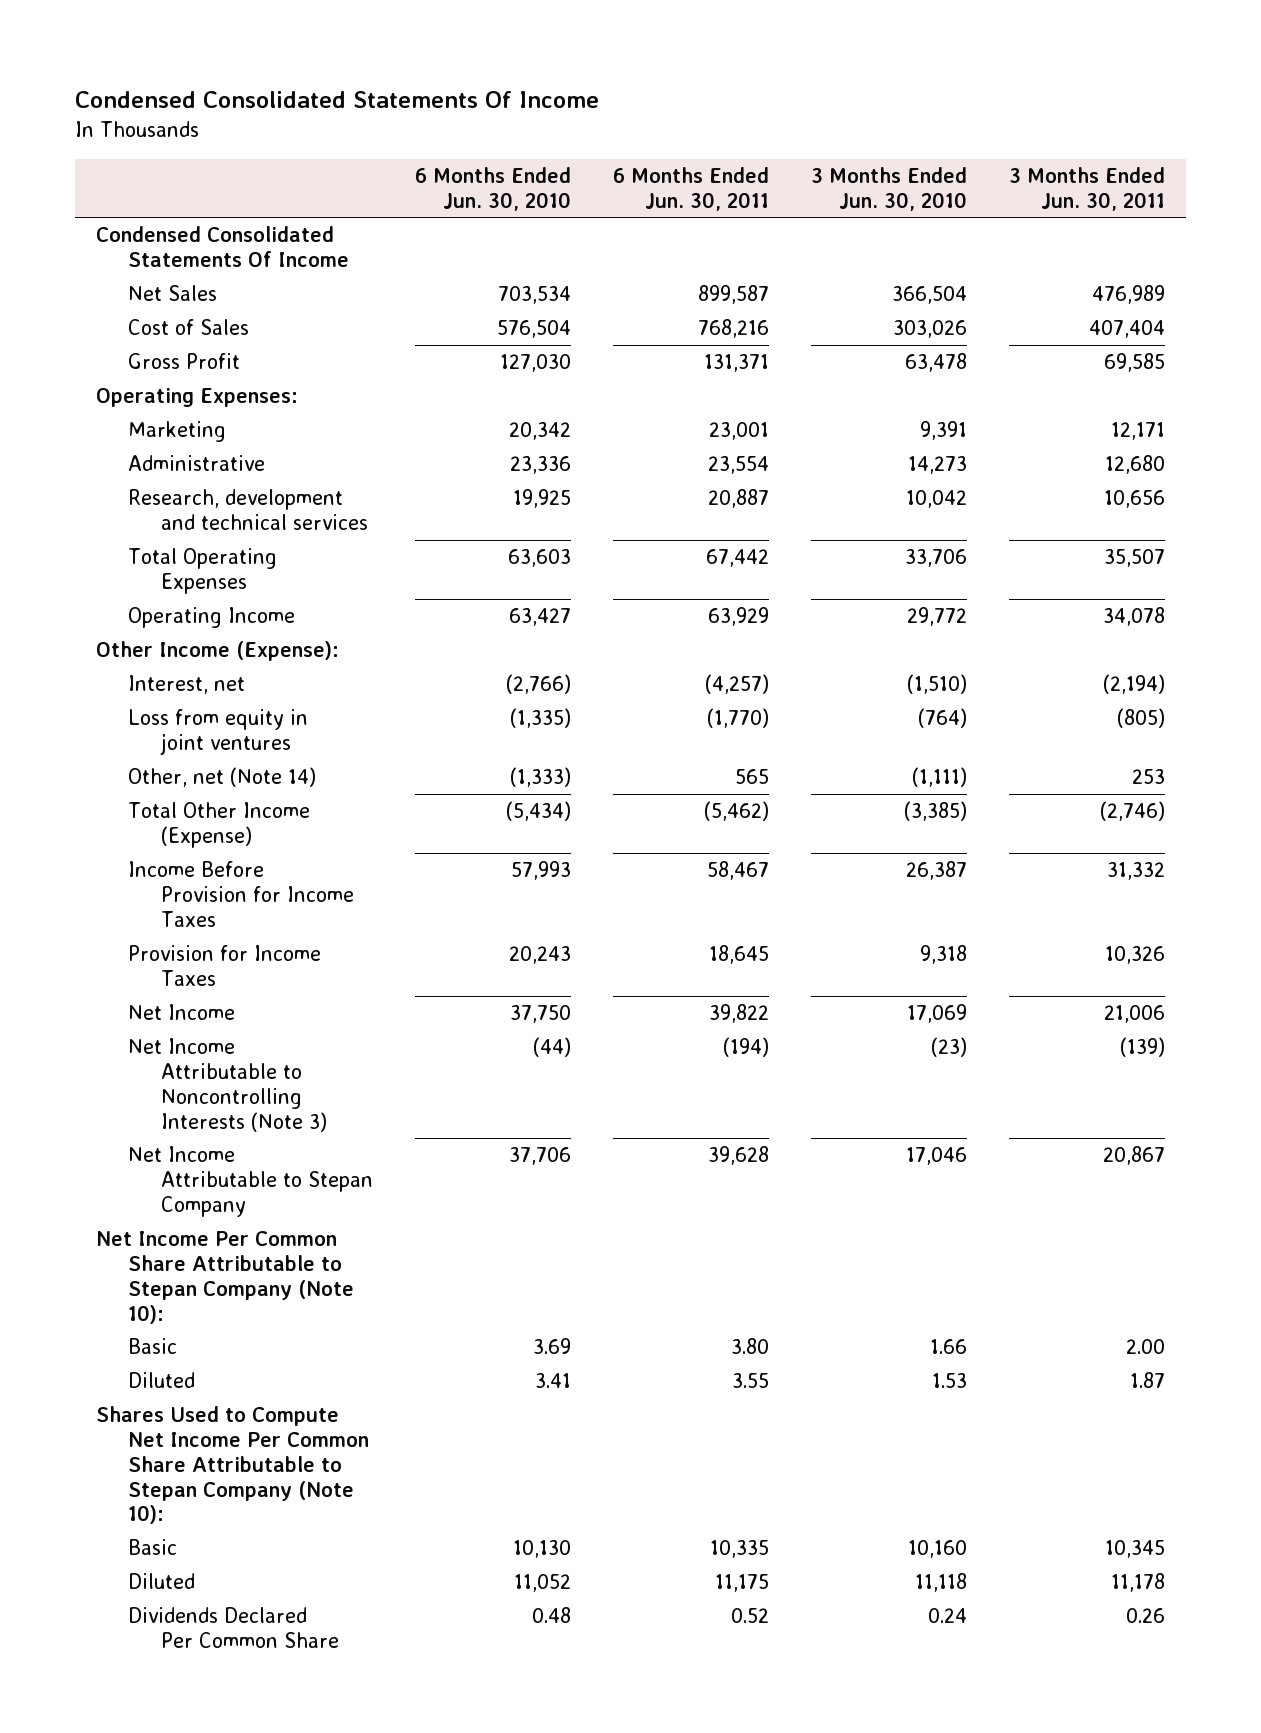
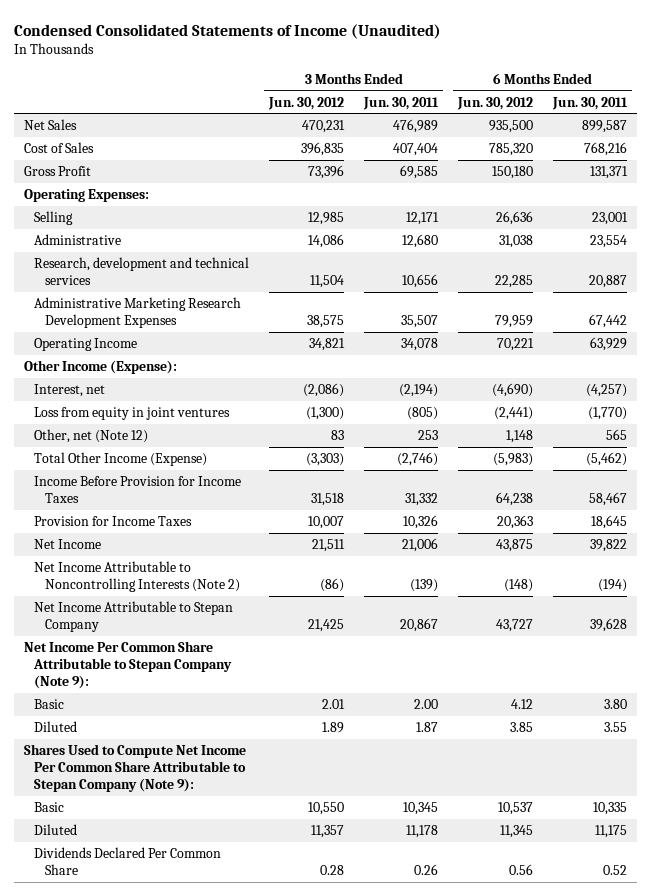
[74,91,599,109] Condensed Consolidated Statements Of Income -> [13,23,441,39] Condensed Consolidated Statements of Income (Unaudited)
[414,166,571,211] 6 Months Ended Jun. 30, 2010 -> none
[811,166,968,211] 3 Months Ended Jun. 30, 2010 -> none
none -> [268,96,345,110] Jun. 30, 2012
none -> [457,96,534,110] Jun. 30, 2012
[95,226,350,268] Condensed Consolidated Statements Of Income -> none
[128,421,227,443] Marketing -> [34,211,74,226] Selling
[128,548,278,595] Total Operating Expenses -> [34,297,242,329] Administrative Marketing Research Development Expenses
[128,767,317,788] Other, net (Note 14) -> [34,429,149,444] Other, net (Note 12)
[128,1038,327,1132] Net Income Attributable to Noncontrolling Interests (Note 3) -> [34,561,240,593] Net Income Attributable to Noncontrolling Interests (Note 2)
[95,1231,355,1324] Net Income Per Common Share Attributable to Stepan Company (Note 10): -> [23,641,233,690] Net Income Per Common Share Attributable to Stepan Company (Note 9):
[95,1406,370,1525] Shares Used to Compute Net Income Per Common Share Attributable to Stepan Company (Note 10): -> [23,744,247,793] Shares Used to Compute Net Income Per Common Share Attributable to Stepan Company (Note 9):

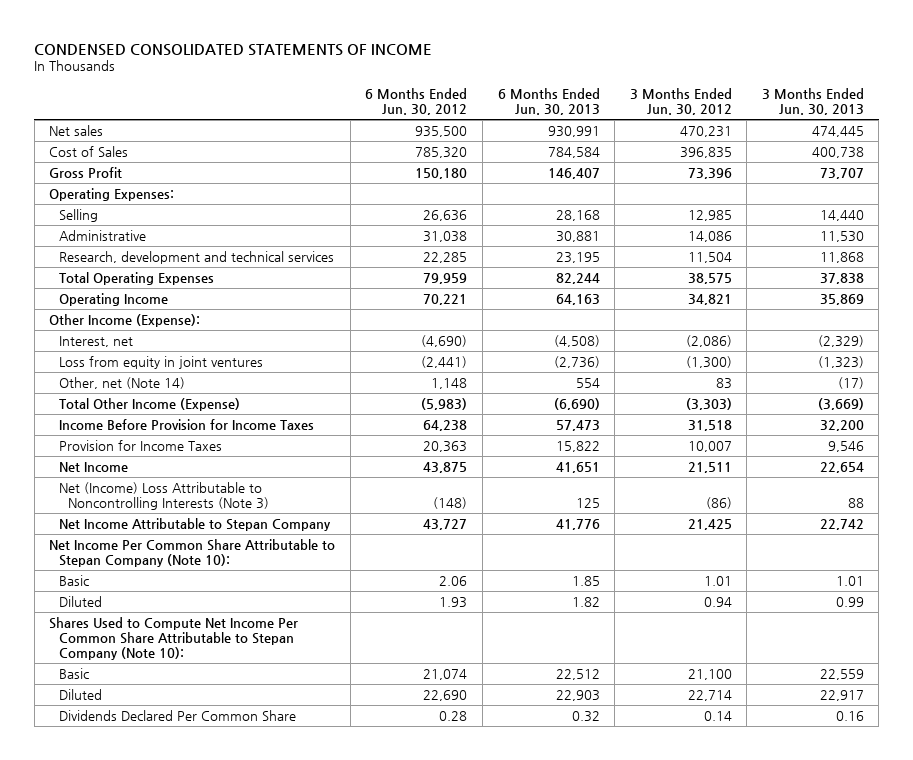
[13,23,441,39] Condensed Consolidated Statements of Income (Unaudited) -> [34,43,433,56] CONDENSED CONSOLIDATED STATEMENTS OF INCOME
[363,96,440,110] Jun. 30, 2011 -> none
[552,96,629,110] Jun. 30, 2011 -> none
none -> [497,87,600,115] 6 Months Ended Jun. 30, 2013
none -> [761,87,864,115] 3 Months Ended Jun. 30, 2013
[23,119,77,131] Net Sales -> [49,125,104,137] Net sales
[34,297,242,329] Administrative Marketing Research Development Expenses -> [58,272,214,286] Total Operating Expenses
[34,429,149,444] Other, net (Note 12) -> [58,377,185,390] Other, net (Note 14)
[34,561,240,593] Net Income Attributable to Noncontrolling Interests (Note 2) -> [58,482,269,511] Net (Income) Loss Attributable to Noncontrolling Interests (Note 3)
[23,641,233,690] Net Income Per Common Share Attributable to Stepan Company (Note 9): -> [49,539,336,568] Net Income Per Common Share Attributable to Stepan Company (Note 10):
[322,699,346,710] 2.01 -> [703,576,732,587] 1.01
[511,699,534,710] 4.12 -> [439,576,468,587] 2.06
[322,722,345,734] 1.89 -> [703,597,732,608] 0.94
[510,722,534,733] 3.85 -> [439,597,468,609] 1.93
[23,744,247,793] Shares Used to Compute Net Income Per Common Share Attributable to Stepan Company (Note 9): -> [49,617,299,660] Shares Used to Compute Net Income Per Common Share Attributable to Stepan Company (Note 10):
[308,802,345,816] 10,550 -> [687,669,732,681] 21,100
[498,802,534,816] 10,537 -> [423,669,468,681] 21,074
[311,825,345,839] 11,357 -> [687,690,732,702] 22,714
[500,825,534,839] 11,345 -> [423,690,468,702] 22,690
[320,865,345,876] 0.28 -> [703,711,732,722] 0.14
[509,864,534,876] 0.56 -> [439,711,468,722] 0.28

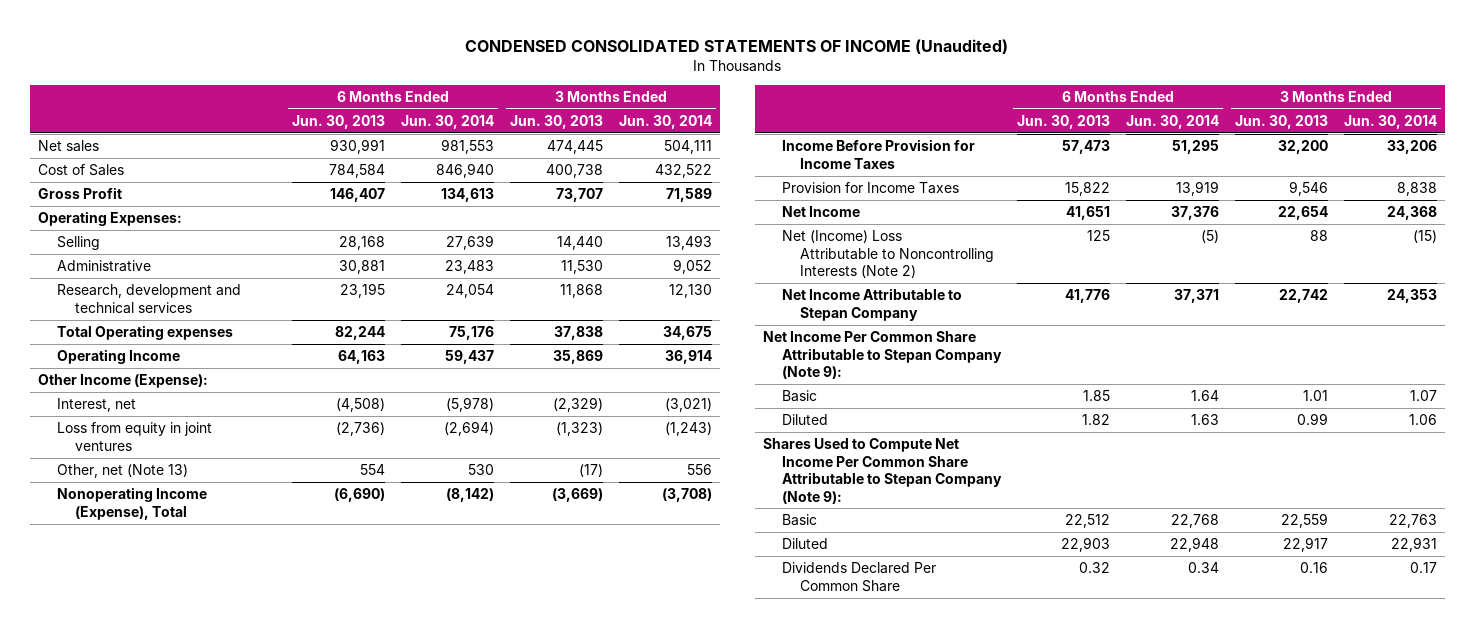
[34,43,433,56] CONDENSED CONSOLIDATED STATEMENTS OF INCOME -> [465,38,1009,54] CONDENSED CONSOLIDATED STATEMENTS OF INCOME (Unaudited)
[365,87,468,115] 6 Months Ended Jun. 30, 2012 -> none
[629,87,732,115] 3 Months Ended Jun. 30, 2012 -> none
none -> [400,114,494,129] Jun. 30, 2014
none -> [618,114,712,129] Jun. 30, 2014
[58,272,214,286] Total Operating Expenses -> [56,325,233,341] Total Operating expenses
[58,377,185,390] Other, net (Note 14) -> [56,464,188,479] Other, net (Note 13)
[58,398,240,412] Total Other Income (Expense) -> [56,487,207,520] Nonoperating Income (Expense), Total
[58,482,269,511] Net (Income) Loss Attributable to Noncontrolling Interests (Note 3) -> [781,230,995,279] Net (Income) Loss Attributable to Noncontrolling Interests (Note 2)
[49,539,336,568] Net Income Per Common Share Attributable to Stepan Company (Note 10): -> [762,331,1002,380] Net Income Per Common Share Attributable to Stepan Company (Note 9):
[49,617,299,660] Shares Used to Compute Net Income Per Common Share Attributable to Stepan Company (Note 10): -> [762,438,1002,504] Shares Used to Compute Net Income Per Common Share Attributable to Stepan Company (Note 9):

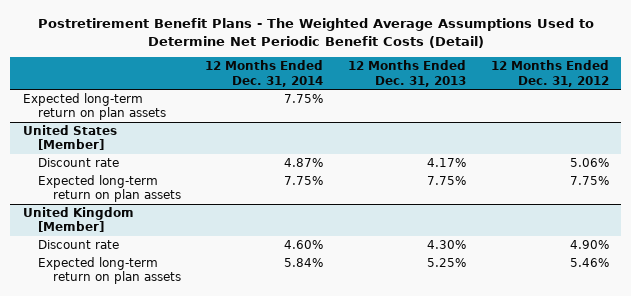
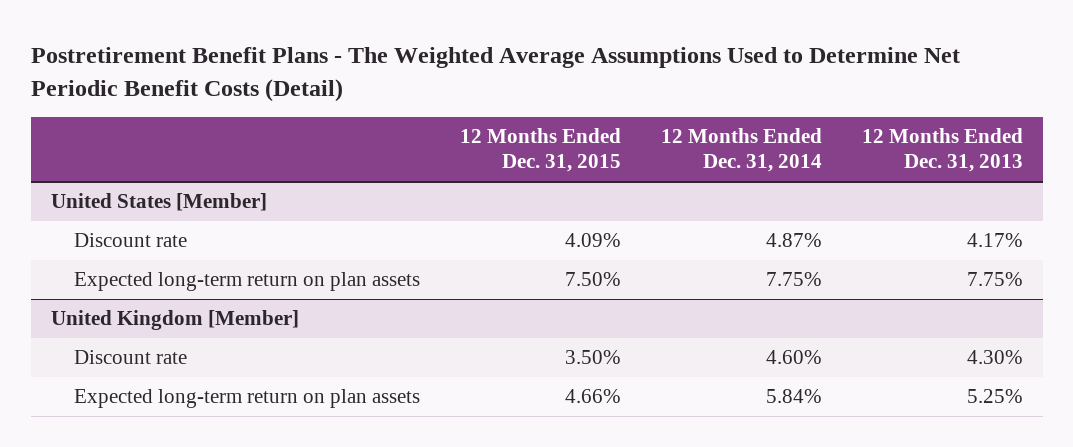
[490,60,609,87] 12 Months Ended Dec. 31, 2012 -> none
none -> [459,128,621,173] 12 Months Ended Dec. 31, 2015
[22,92,166,121] Expected long-term return on plan assets -> none

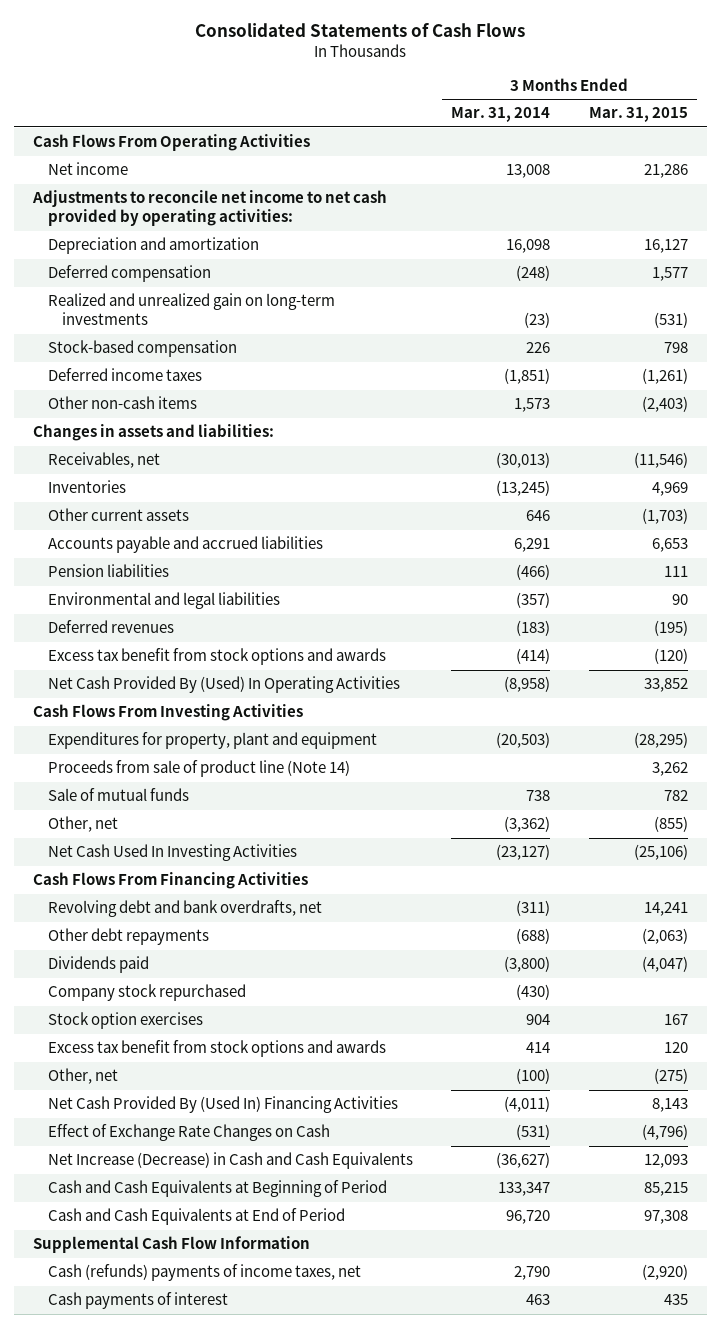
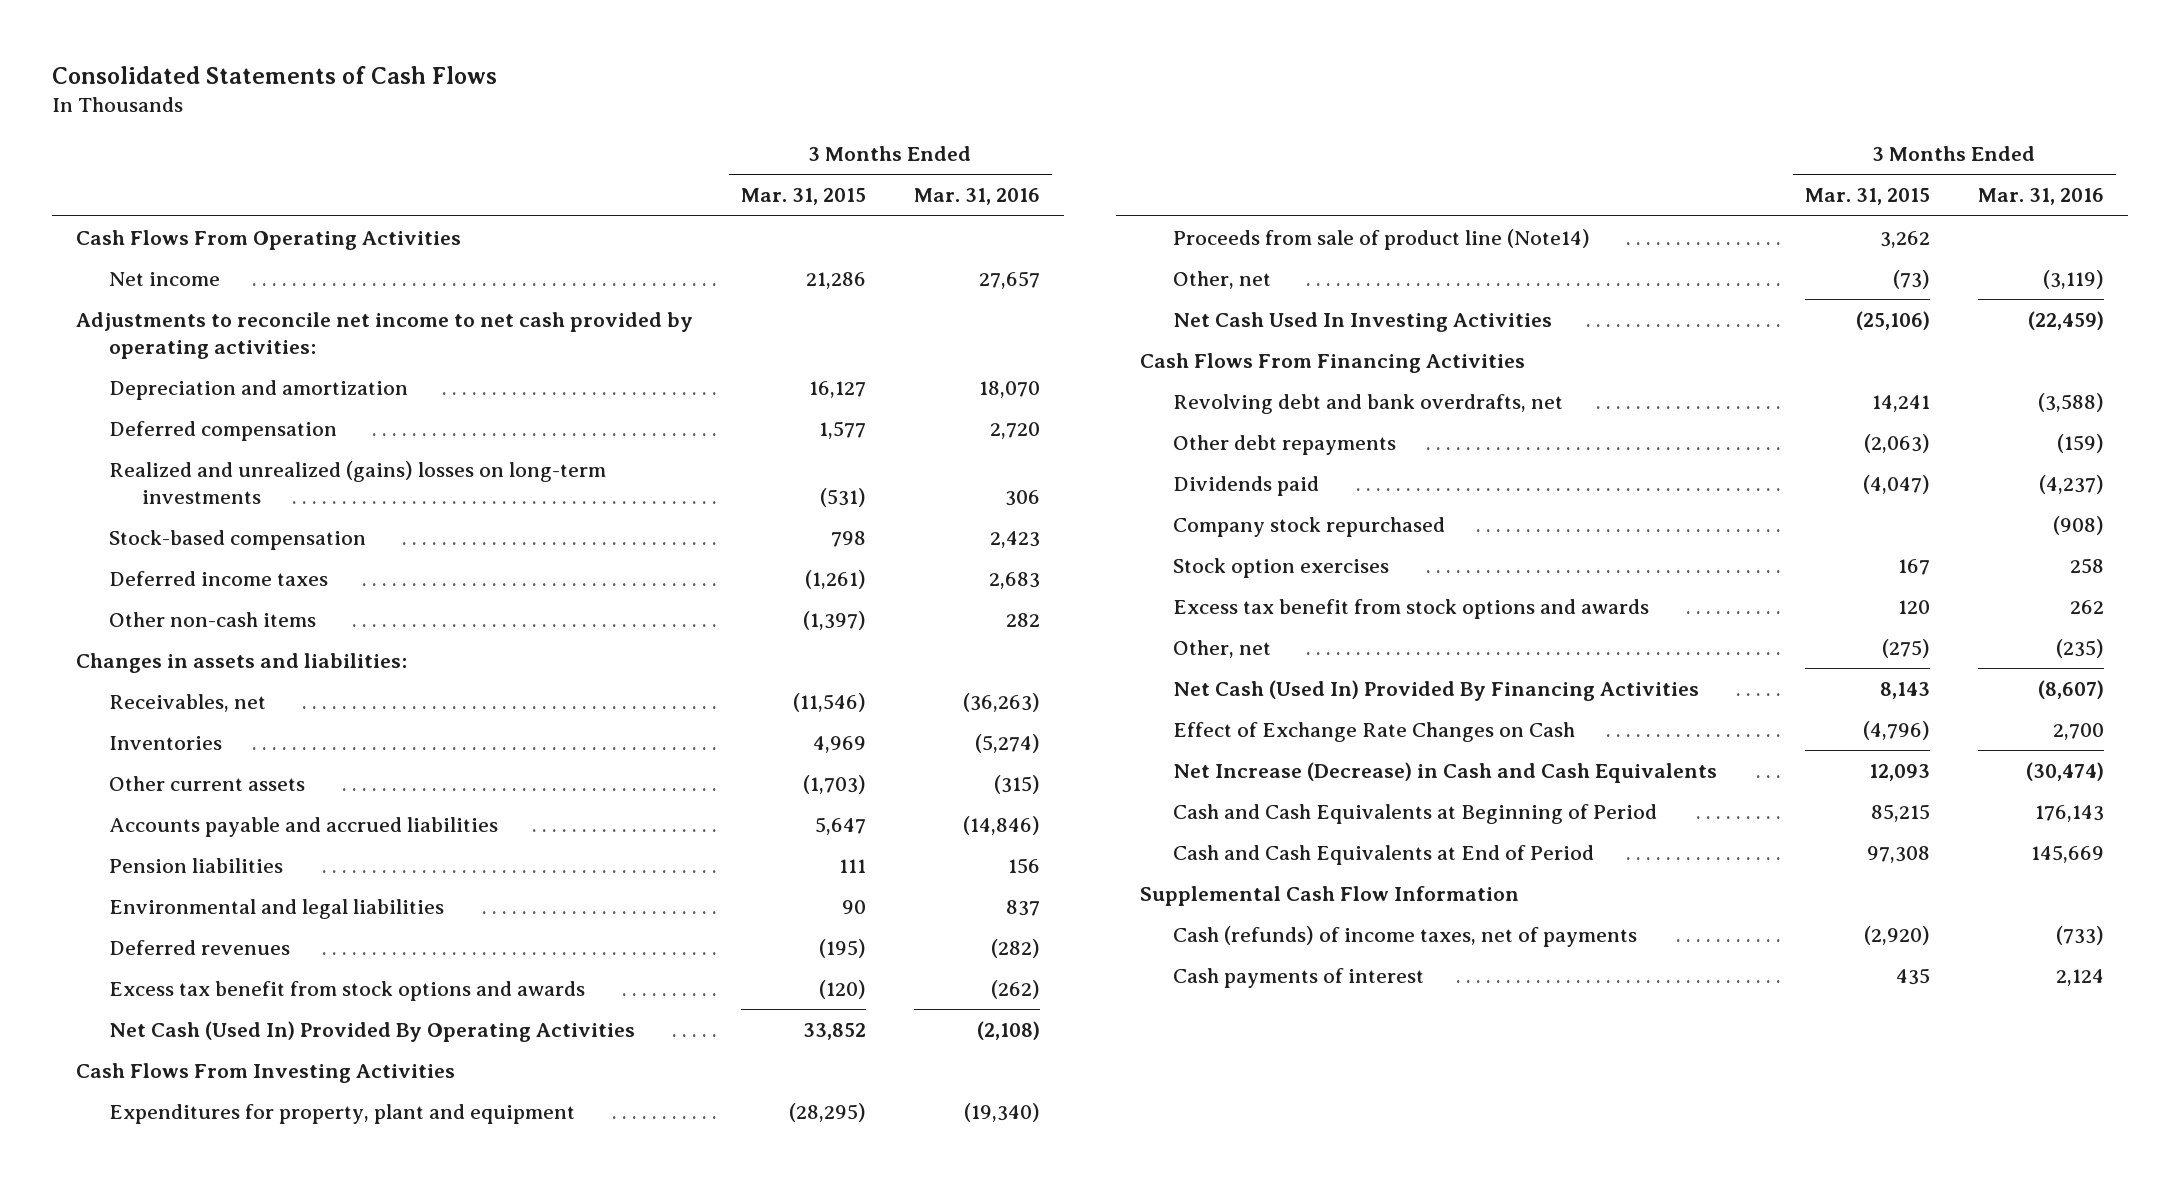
[451,107,551,123] Mar. 31, 2014 -> none
none -> [913,188,1040,206] Mar. 31, 2016
[47,293,335,326] Realized and unrealized gain on long-term investments -> [109,460,607,504] Realized and unrealized (gains) losses on long-term investments
[641,396,688,413] (2,403) -> [802,610,866,630] (1,397)
[651,538,688,553] 6,653 -> [814,816,866,835] 5,647
[47,676,400,694] Net Cash Provided By (Used) In Operating Activities -> [109,1020,636,1042] Net Cash (Used In) Provided By Operating Activities
[47,788,189,802] Sale of mutual funds -> none
[47,760,350,778] Proceeds from sale of product line (Note 14) -> [1173,228,1591,250] Proceeds from sale of product line (Note14)
[653,816,688,833] (855) -> [1892,269,1930,289] (73)
[47,1096,398,1114] Net Cash Provided By (Used In) Financing Activities -> [1173,679,1700,701] Net Cash (Used In) Provided By Financing Activities
[47,1264,361,1282] Cash (refunds) payments of income taxes, net -> [1173,925,1638,947] Cash (refunds) of income taxes, net of payments

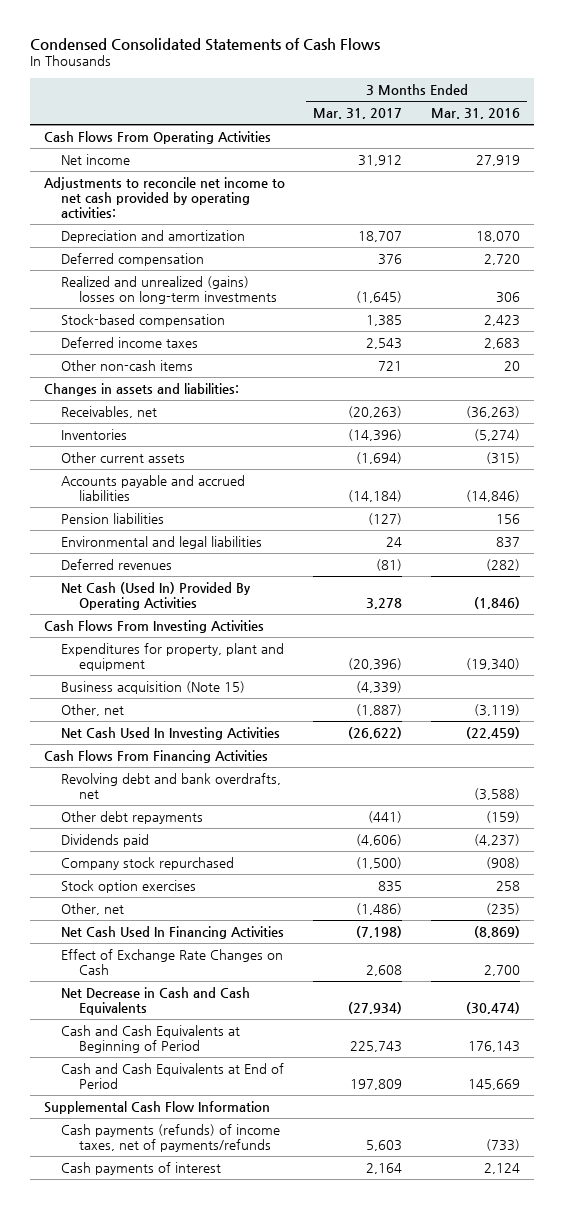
[51,66,497,85] Consolidated Statements of Cash Flows -> [29,37,380,51] Condensed Consolidated Statements of Cash Flows
[740,188,866,206] Mar. 31, 2015 -> none
none -> [313,108,403,120] Mar. 31, 2017
[978,270,1040,289] 27,657 -> [475,154,520,166] 27,919
[1005,612,1040,627] 282 -> [503,360,520,371] 20
[109,980,586,1001] Excess tax benefit from stock options and awards -> none
[976,1020,1040,1040] (2,108) -> [473,596,520,609] (1,846)
[1173,228,1591,250] Proceeds from sale of product line (Note14) -> none
none -> [61,680,246,694] Business acquisition (Note 15)
[1173,598,1650,619] Excess tax benefit from stock options and awards -> none
[1173,679,1700,701] Net Cash (Used In) Provided By Financing Activities -> [61,925,285,939] Net Cash Used In Financing Activities
[2037,679,2104,699] (8,607) -> [473,925,520,938] (8,869)
[1173,761,1718,783] Net Increase (Decrease) in Cash and Cash Equivalents -> [61,986,251,1015] Net Decrease in Cash and Cash Equivalents
[1173,925,1638,947] Cash (refunds) of income taxes, net of payments -> [61,1123,281,1152] Cash payments (refunds) of income taxes, net of payments/refunds

